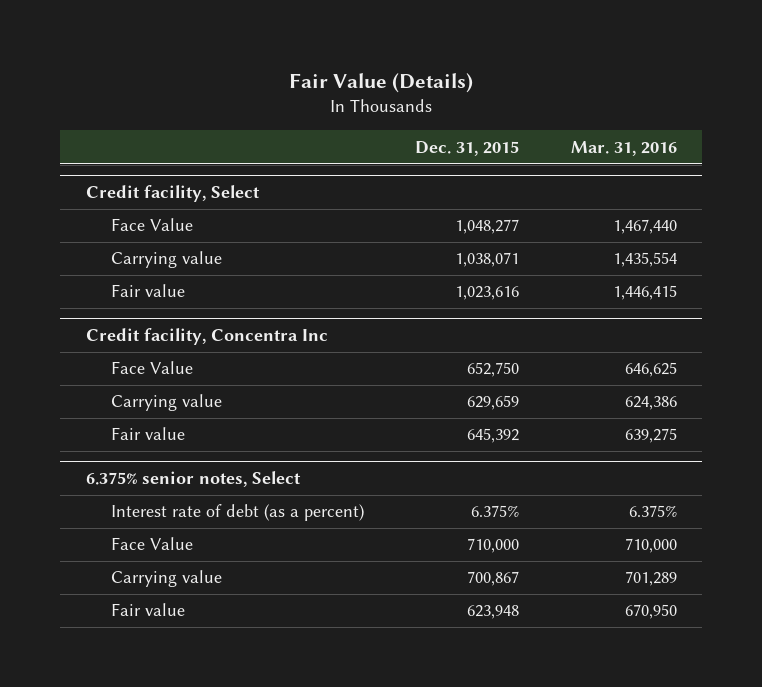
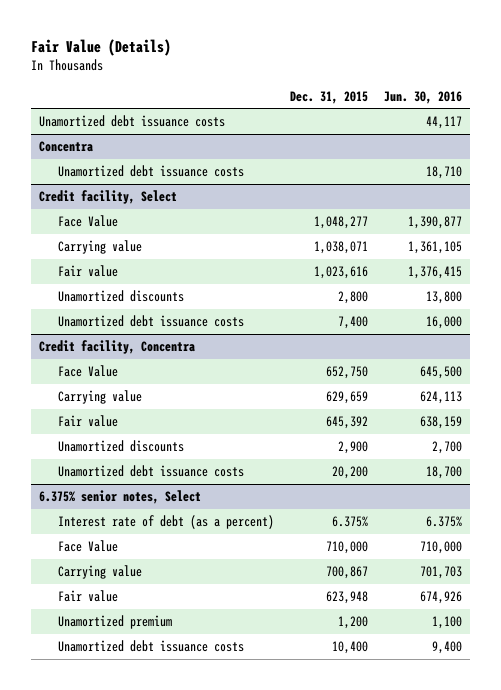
[570,140,677,156] Mar. 31, 2016 -> none
none -> [384,90,463,104] Jun. 30, 2016
none -> [38,115,225,128] Unamortized debt issuance costs
none -> [38,141,93,153] Concentra
none -> [58,165,245,178] Unamortized debt issuance costs
none -> [58,290,185,303] Unamortized discounts
none -> [58,315,245,328] Unamortized debt issuance costs
[85,328,328,346] Credit facility, Concentra Inc -> [38,340,195,355] Credit facility, Concentra
none -> [58,440,185,453] Unamortized discounts
none -> [58,465,245,478] Unamortized debt issuance costs
none -> [58,615,173,630] Unamortized premium
none -> [58,640,245,653] Unamortized debt issuance costs

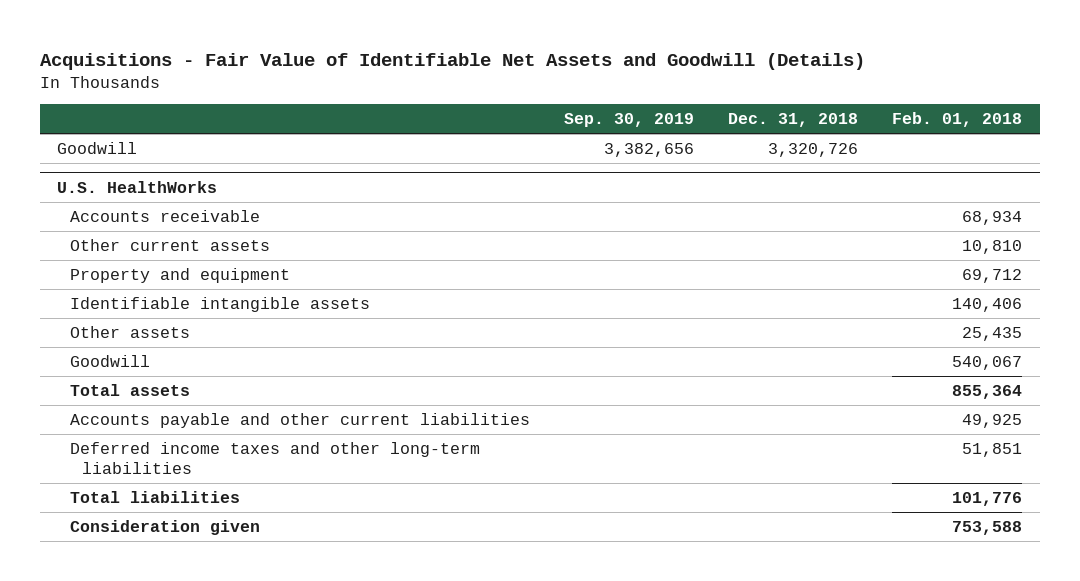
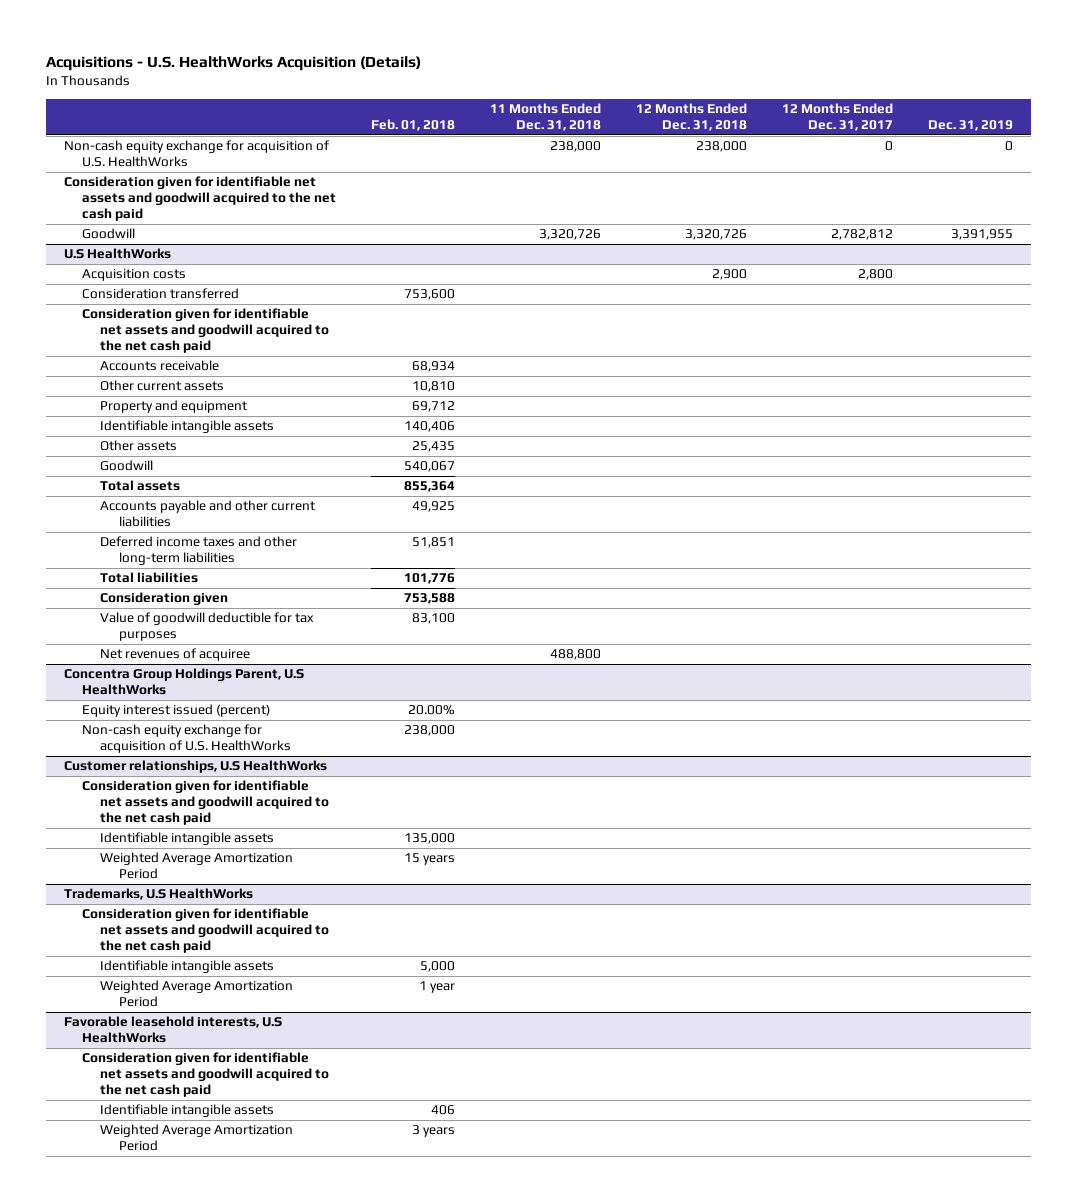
[40,52,866,70] Acquisitions - Fair Value of Identifiable Net Assets and Goodwill (Details) -> [46,56,422,72] Acquisitions - U.S. HealthWorks Acquisition (Details)
[564,113,695,128] Sep. 30, 2019 -> none
[728,113,859,128] Dec. 31, 2018 -> none
none -> [490,103,602,132] 11 Months Ended Dec. 31, 2018
none -> [636,103,748,132] 12 Months Ended Dec. 31, 2018
none -> [782,103,894,132] 12 Months Ended Dec. 31, 2017
none -> [928,120,1014,132] Dec. 31, 2019
none -> [63,140,330,168] Non-cash equity exchange for acquisition of U.S. HealthWorks
none -> [63,176,336,222] Consideration given for identifiable net assets and goodwill acquired to the net cash paid
[57,180,218,193] U.S. HealthWorks -> [63,248,171,260] U.S HealthWorks
none -> [81,269,186,282] Acquisition costs
none -> [81,288,239,300] Consideration transferred
none -> [81,308,330,354] Consideration given for identifiable net assets and goodwill acquired to the net cash paid
none -> [100,612,315,642] Value of goodwill deductible for tax purposes
none -> [100,648,251,662] Net revenues of acquiree
none -> [63,668,304,696] Concentra Group Holdings Parent, U.S HealthWorks
none -> [81,704,270,718] Equity interest issued (percent)
none -> [81,724,292,754] Non-cash equity exchange for acquisition of U.S. HealthWorks
none -> [63,760,327,774] Customer relationships, U.S HealthWorks
none -> [81,780,330,826] Consideration given for identifiable net assets and goodwill acquired to the net cash paid
none -> [100,832,275,846] Identifiable intangible assets
none -> [100,852,294,880] Weighted Average Amortization Period
none -> [63,888,253,901] Trademarks, U.S HealthWorks
none -> [81,908,330,954] Consideration given for identifiable net assets and goodwill acquired to the net cash paid
none -> [100,960,275,974] Identifiable intangible assets
none -> [100,980,294,1008] Weighted Average Amortization Period
none -> [63,1016,282,1044] Favorable leasehold interests, U.S HealthWorks
none -> [81,1052,330,1098] Consideration given for identifiable net assets and goodwill acquired to the net cash paid
none -> [100,1104,275,1118] Identifiable intangible assets
none -> [100,1124,294,1152] Weighted Average Amortization Period

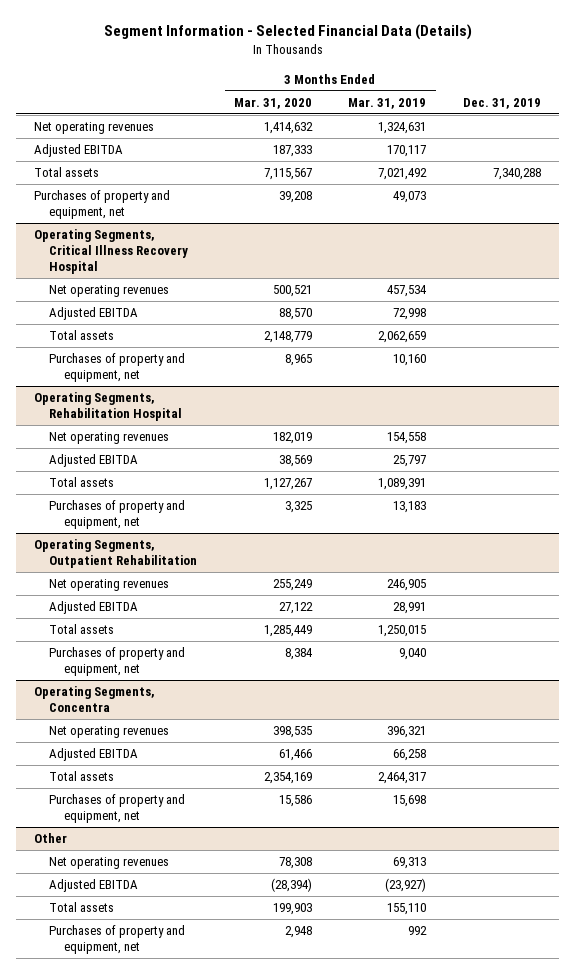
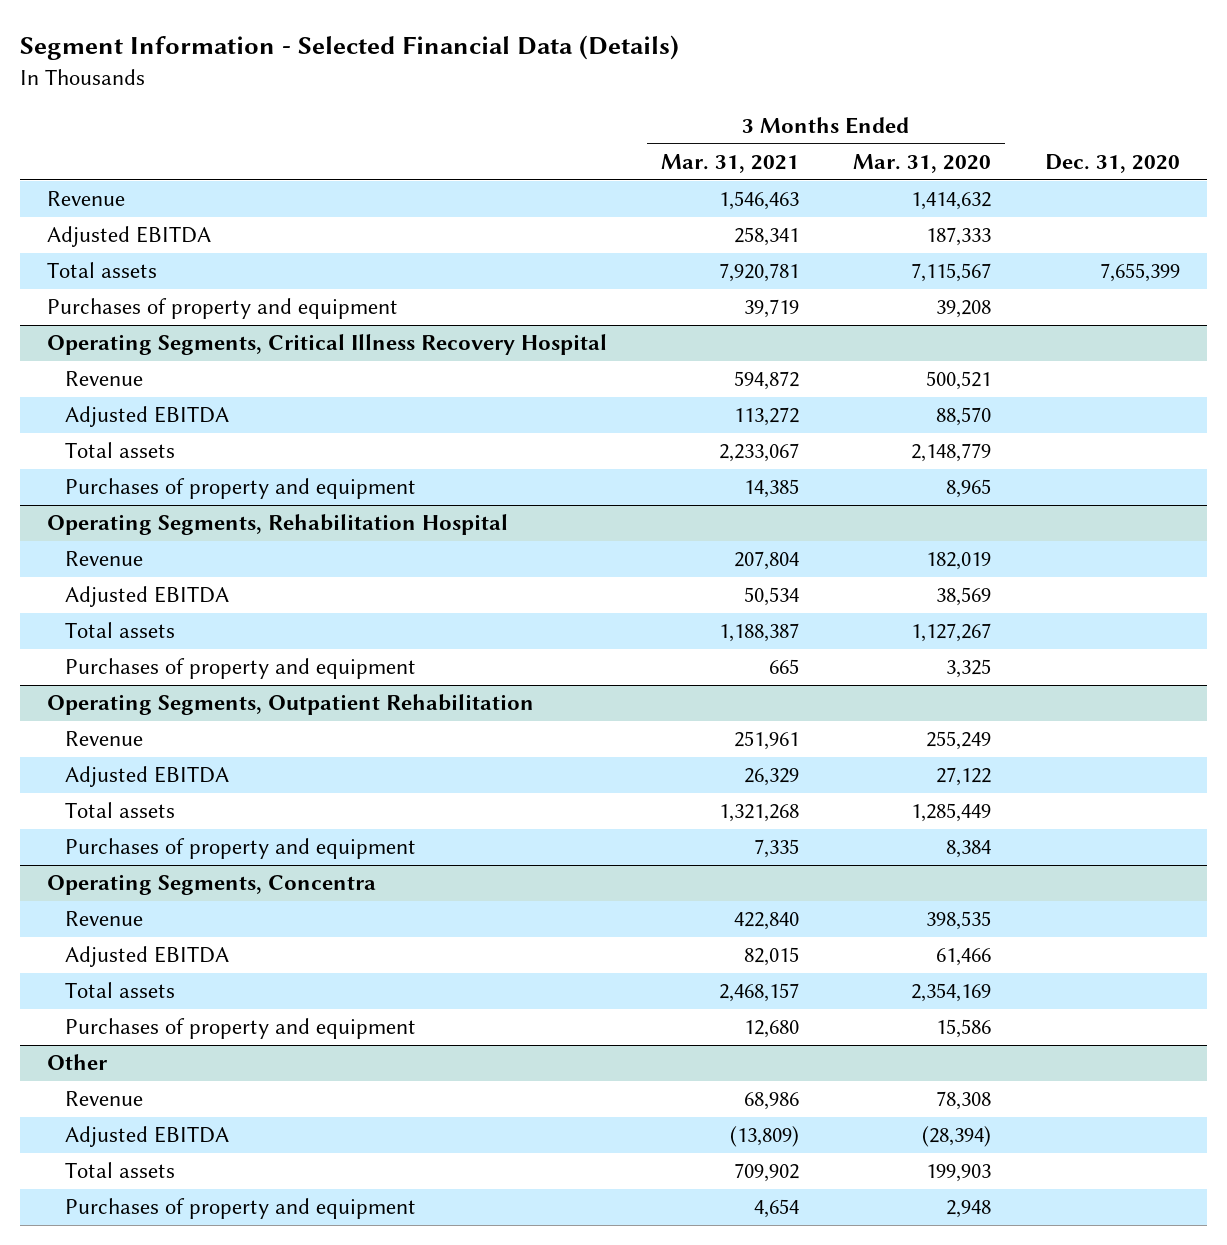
[348,97,427,109] Mar. 31, 2019 -> none
[463,97,542,109] Dec. 31, 2019 -> none
none -> [660,153,799,173] Mar. 31, 2021
none -> [1045,153,1181,173] Dec. 31, 2020
[34,122,155,135] Net operating revenues -> [46,191,125,207] Revenue
[34,190,171,220] Purchases of property and equipment, net -> [46,298,398,320] Purchases of property and equipment
[49,285,170,298] Net operating revenues -> [65,371,144,387] Revenue
[49,353,186,383] Purchases of property and equipment, net -> [65,478,417,500] Purchases of property and equipment
[49,432,170,445] Net operating revenues -> [65,551,144,567] Revenue
[49,500,186,530] Purchases of property and equipment, net -> [65,658,417,680] Purchases of property and equipment
[49,579,170,592] Net operating revenues -> [65,731,144,747] Revenue
[49,647,186,677] Purchases of property and equipment, net -> [65,838,417,860] Purchases of property and equipment
[49,726,170,739] Net operating revenues -> [65,911,144,927] Revenue
[49,794,186,824] Purchases of property and equipment, net -> [65,1018,417,1040] Purchases of property and equipment
[49,857,170,870] Net operating revenues -> [65,1091,144,1107] Revenue
[49,925,186,955] Purchases of property and equipment, net -> [65,1198,417,1220] Purchases of property and equipment

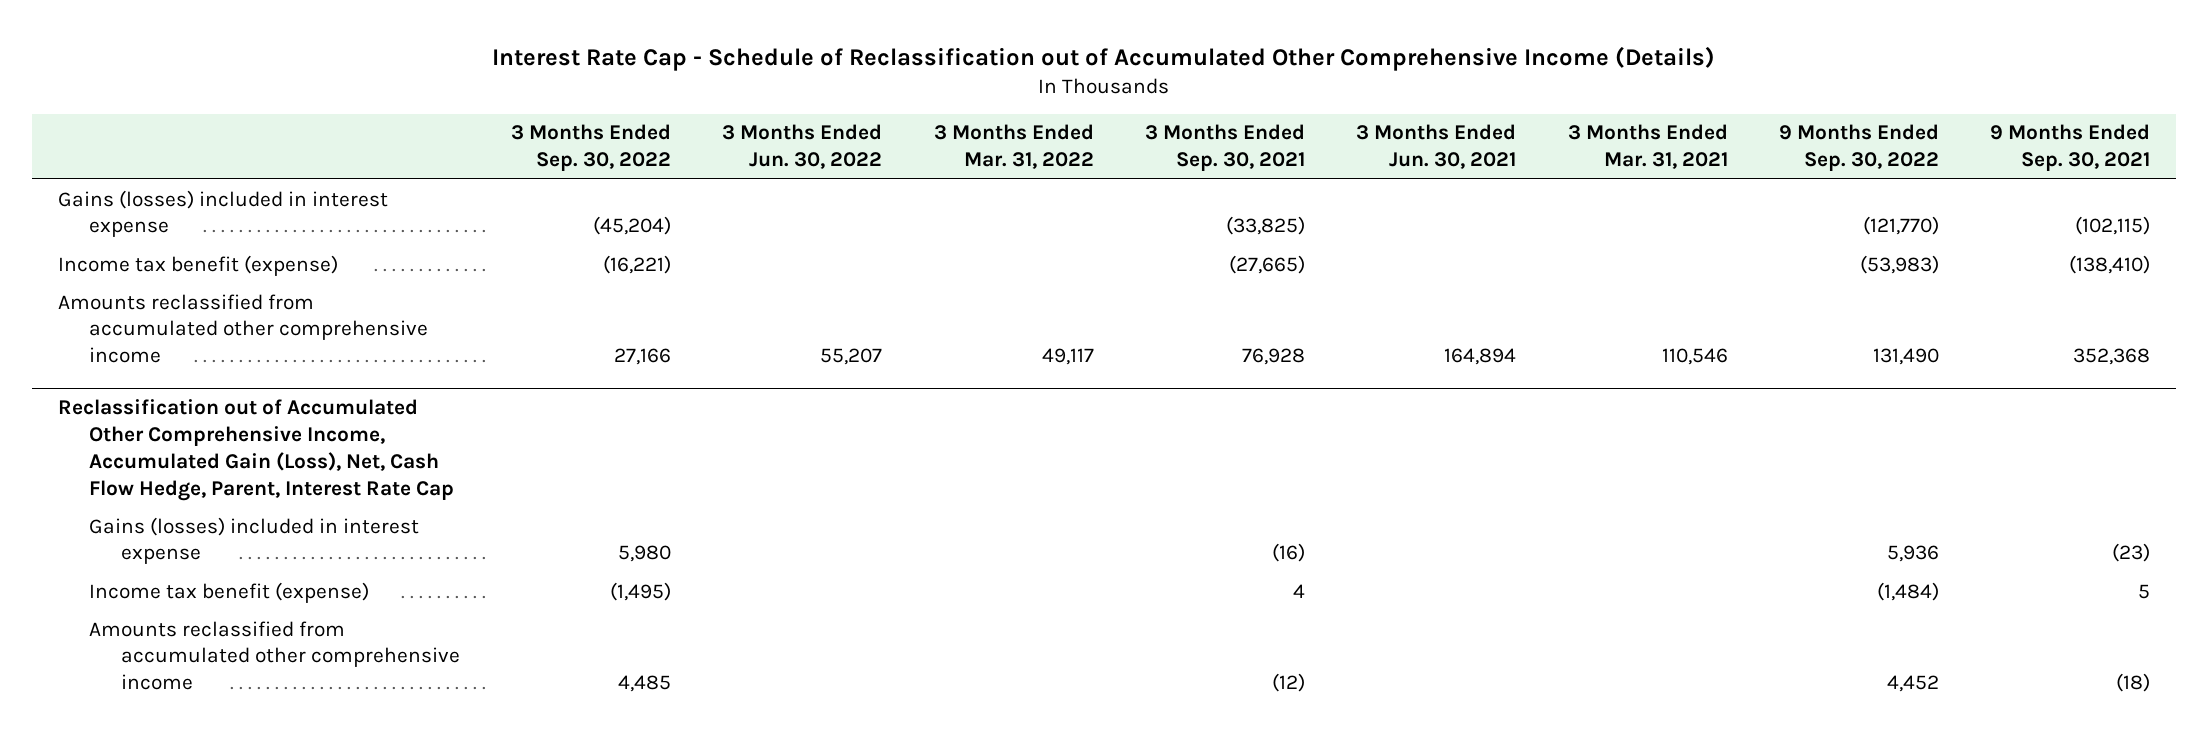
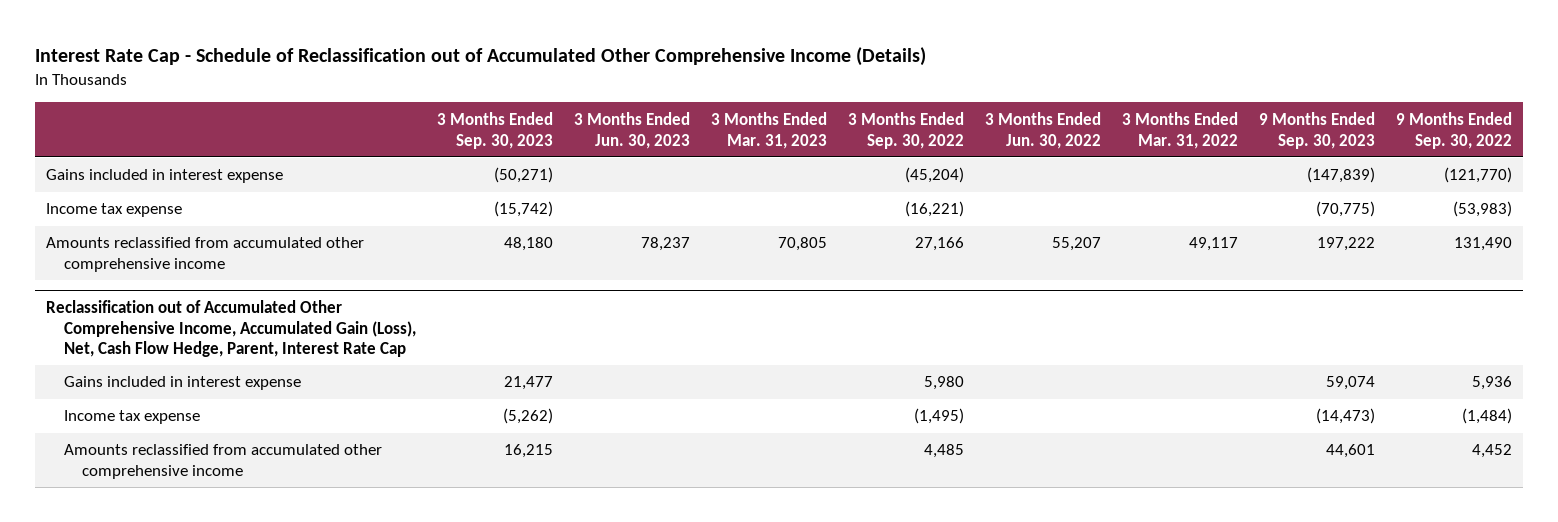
[1144,124,1305,172] 3 Months Ended Sep. 30, 2021 -> none
[1356,124,1517,170] 3 Months Ended Jun. 30, 2021 -> none
[1567,124,1728,170] 3 Months Ended Mar. 31, 2021 -> none
[1990,124,2151,172] 9 Months Ended Sep. 30, 2021 -> none
none -> [436,111,553,149] 3 Months Ended Sep. 30, 2023
none -> [573,111,690,149] 3 Months Ended Jun. 30, 2023
none -> [710,111,827,149] 3 Months Ended Mar. 31, 2023
none -> [1259,111,1376,149] 9 Months Ended Sep. 30, 2023
[58,189,389,238] Gains (losses) included in interest expense -> [45,169,283,184] Gains included in interest expense
[58,254,339,276] Income tax benefit (expense) -> [45,203,182,218] Income tax expense
[89,516,420,565] Gains (losses) included in interest expense -> [63,376,301,391] Gains included in interest expense
[89,581,370,603] Income tax benefit (expense) -> [63,410,200,425] Income tax expense

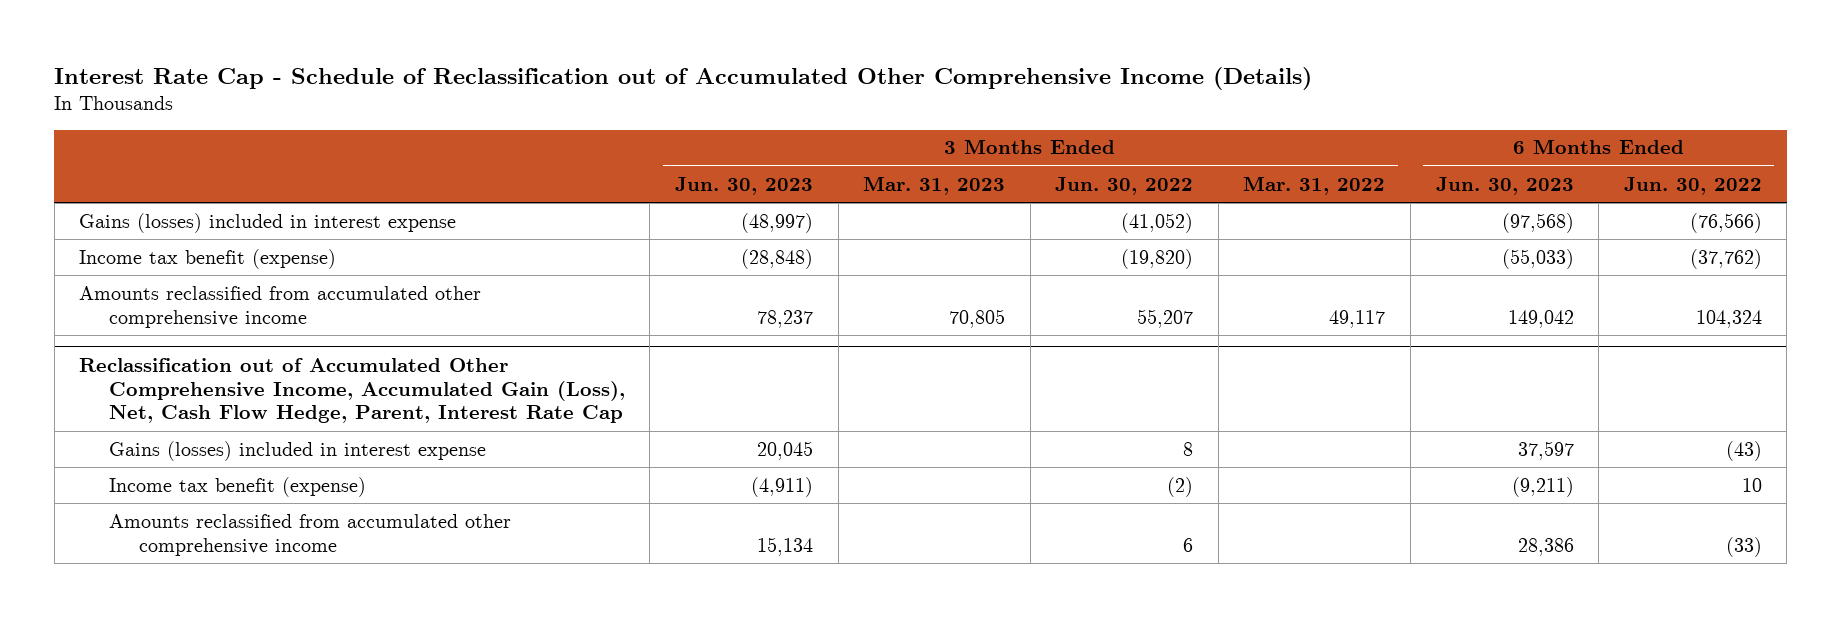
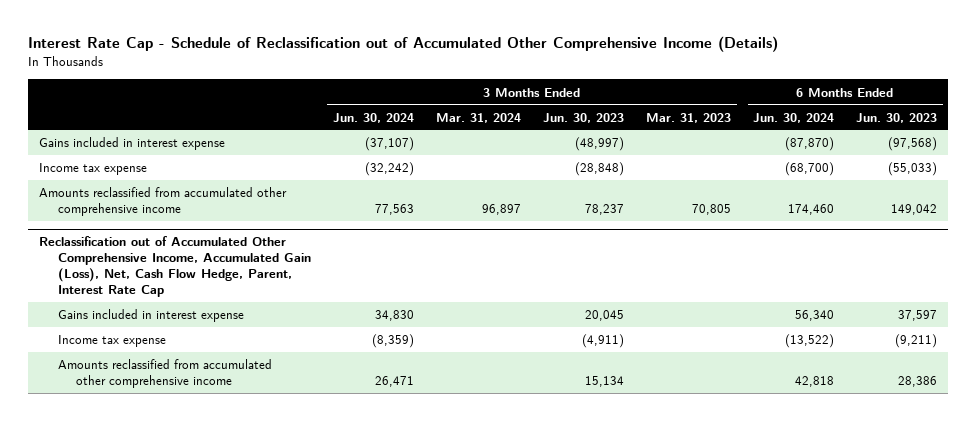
[1055,176,1194,195] Jun. 30, 2022 -> none
[1243,175,1386,195] Mar. 31, 2022 -> none
[1623,176,1762,195] Jun. 30, 2022 -> none
none -> [332,112,414,123] Jun. 30, 2024
none -> [435,112,521,123] Mar. 31, 2024
none -> [753,112,835,123] Jun. 30, 2024
[79,212,457,233] Gains (losses) included in interest expense -> [39,137,226,151] Gains included in interest expense
[79,248,337,269] Income tax benefit (expense) -> [39,163,148,176] Income tax expense
[108,440,486,461] Gains (losses) included in interest expense -> [57,309,244,323] Gains included in interest expense
[108,476,366,497] Income tax benefit (expense) -> [57,335,166,348] Income tax expense

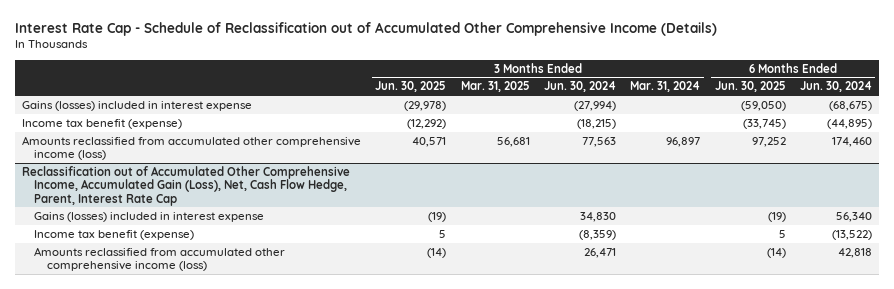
[542,112,624,123] Jun. 30, 2023 -> none
[646,112,732,123] Mar. 31, 2023 -> none
[856,112,938,123] Jun. 30, 2023 -> none
none -> [375,81,447,93] Jun. 30, 2025
none -> [460,81,530,93] Mar. 31, 2025
none -> [714,81,786,93] Jun. 30, 2025
[39,137,226,151] Gains included in interest expense -> [21,100,252,111] Gains (losses) included in interest expense
[364,137,414,152] (37,107) -> [573,100,616,111] (27,994)
[785,137,835,152] (87,870) -> [828,100,872,111] (68,675)
[39,163,148,176] Income tax expense -> [21,118,182,129] Income tax benefit (expense)
[364,162,414,177] (32,242) -> [576,118,616,129] (18,215)
[785,162,835,177] (68,700) -> [826,118,872,129] (44,895)
[39,187,288,217] Amounts reclassified from accumulated other comprehensive income -> [21,135,361,161] Amounts reclassified from accumulated other comprehensive income (loss)
[57,309,244,323] Gains included in interest expense -> [34,211,265,222] Gains (losses) included in interest expense
[57,335,166,348] Income tax expense -> [34,229,195,240] Income tax benefit (expense)
[57,359,272,389] Amounts reclassified from accumulated other comprehensive income -> [34,246,286,272] Amounts reclassified from accumulated other comprehensive income (loss)

